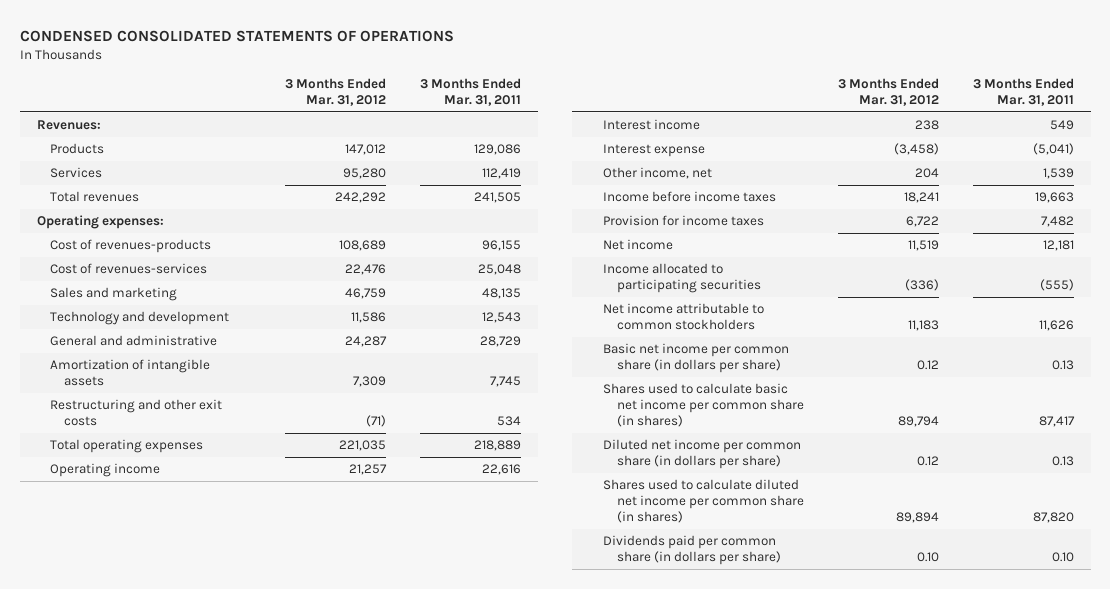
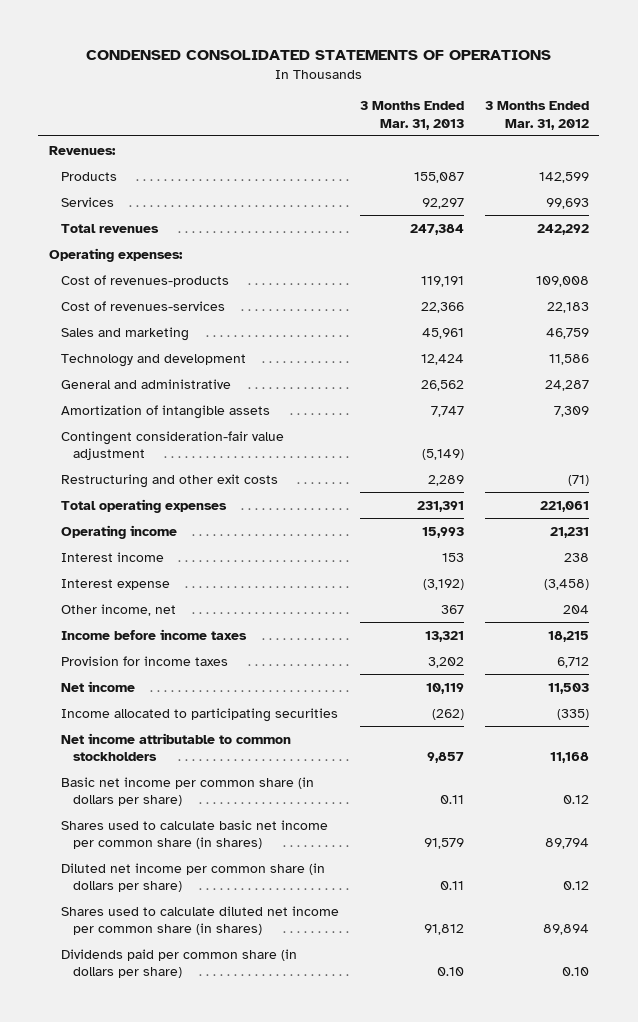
[420,78,522,107] 3 Months Ended Mar. 31, 2011 -> none
none -> [359,101,464,130] 3 Months Ended Mar. 31, 2013
[345,144,387,156] 147,012 -> [538,171,589,183] 142,599
[343,168,387,180] 95,280 -> [545,197,589,209] 99,693
[339,240,387,252] 108,689 -> [535,275,589,287] 109,008
[345,264,387,276] 22,476 -> [546,301,589,313] 22,183
none -> [60,430,284,461] Contingent consideration-fair value adjustment
[339,440,387,452] 221,035 -> [539,500,589,512] 221,061
[349,464,388,476] 21,257 -> [549,526,589,538] 21,231
[903,192,939,204] 18,241 -> [547,630,589,642] 18,215
[905,216,939,228] 6,722 -> [556,656,589,668] 6,712
[907,240,939,252] 11,519 -> [547,682,589,694] 11,503
[904,279,939,292] (336) -> [556,708,589,720] (335)
[907,320,939,332] 11,183 -> [549,752,589,764] 11,168

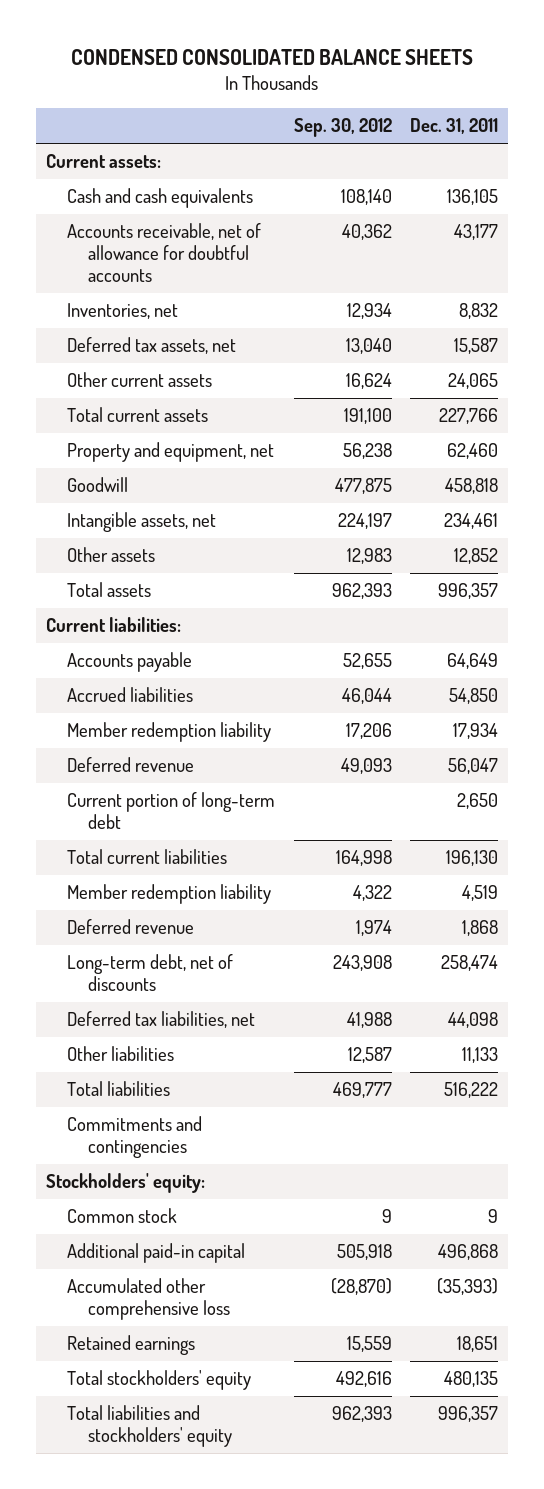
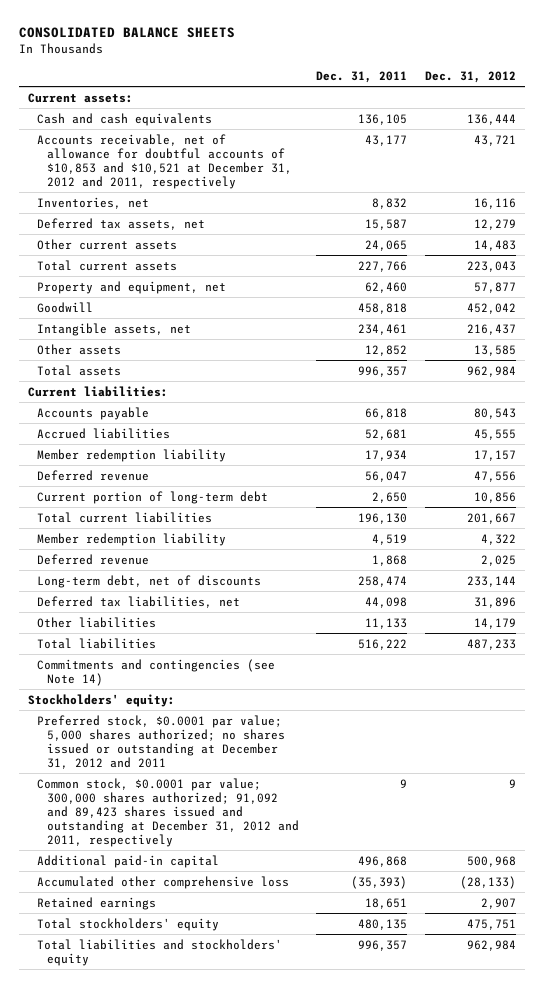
[71,48,474,65] CONDENSED CONSOLIDATED BALANCE SHEETS -> [18,27,235,39] CONSOLIDATED BALANCE SHEETS
[293,118,392,138] Sep. 30, 2012 -> none
none -> [425,70,517,83] Dec. 31, 2012
[66,223,261,282] Accounts receivable, net of allowance for doubtful accounts -> [37,133,292,189] Accounts receivable, net of allowance for doubtful accounts of $10,853 and $10,521 at December 31, 2012 and 2011, respectively
[447,653,499,670] 64,649 -> [365,407,408,419] 66,818
[449,688,499,705] 54,850 -> [365,428,408,440] 52,681
[66,1116,202,1158] Commitments and contingencies -> [37,658,276,686] Commitments and contingencies (see Note 14)
none -> [37,714,285,769] Preferred stock, $0.0001 par value; 5,000 shares authorized; no shares issued or outstanding at December 31, 2012 and 2011
[66,1208,177,1224] Common stock -> [37,777,299,847] Common stock, $0.0001 par value; 300,000 shares authorized; 91,092 and 89,423 shares issued and outstanding at December 31, 2012 and 2011, respectively

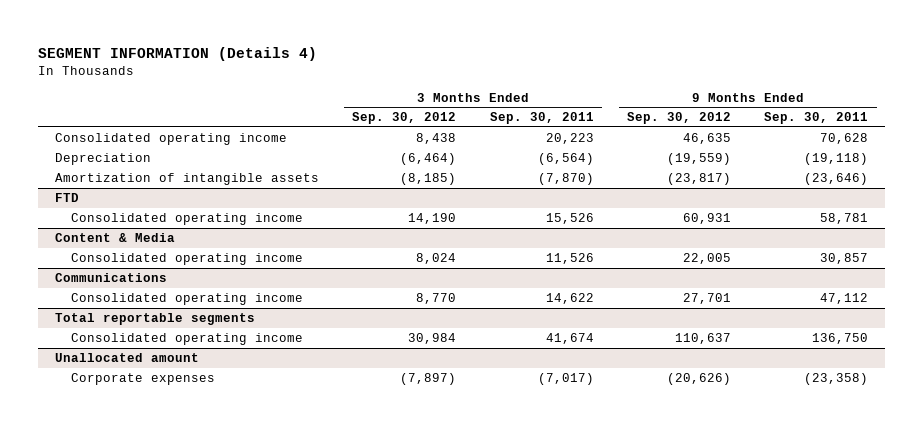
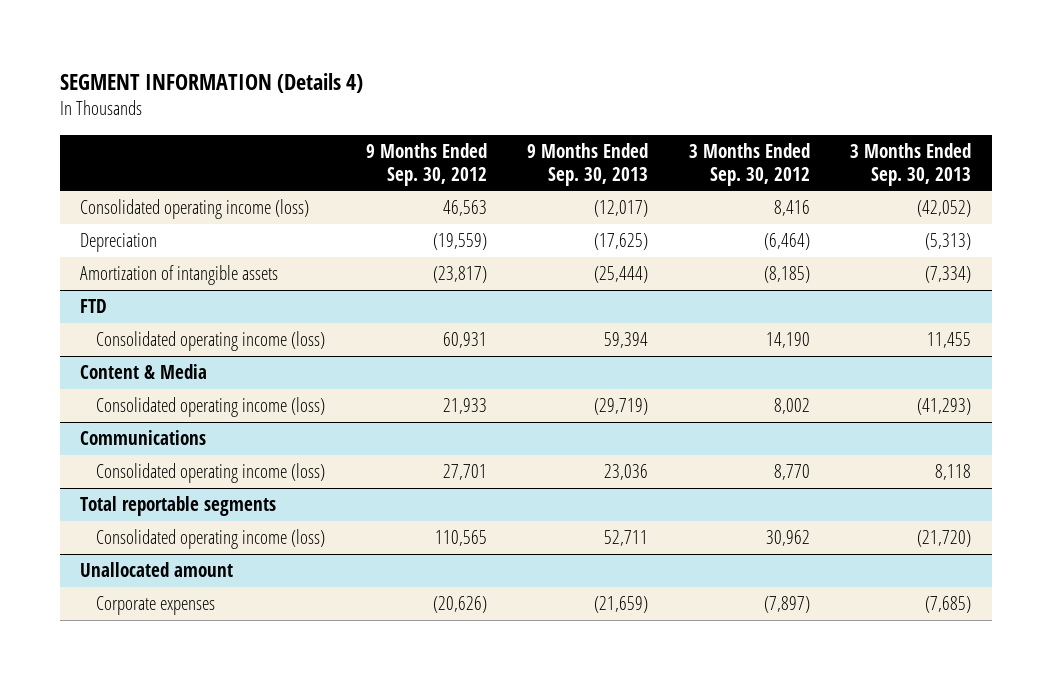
[489,112,594,125] Sep. 30, 2011 -> none
[764,112,869,125] Sep. 30, 2011 -> none
none -> [527,142,649,186] 9 Months Ended Sep. 30, 2013
none -> [850,142,972,186] 3 Months Ended Sep. 30, 2013
[55,132,288,145] Consolidated operating income -> [80,199,310,220] Consolidated operating income (loss)
[416,132,457,144] 8,438 -> [773,200,810,217] 8,416
[683,132,732,144] 46,635 -> [442,200,487,217] 46,563
[71,212,304,225] Consolidated operating income -> [95,331,325,352] Consolidated operating income (loss)
[71,252,304,265] Consolidated operating income -> [95,397,325,418] Consolidated operating income (loss)
[416,252,457,264] 8,024 -> [773,398,810,415] 8,002
[683,252,732,264] 22,005 -> [442,398,487,415] 21,933
[71,292,304,305] Consolidated operating income -> [95,463,325,484] Consolidated operating income (loss)
[71,332,304,345] Consolidated operating income -> [95,529,325,550] Consolidated operating income (loss)
[408,332,457,344] 30,984 -> [765,530,810,547] 30,962
[675,332,732,344] 110,637 -> [434,530,487,547] 110,565

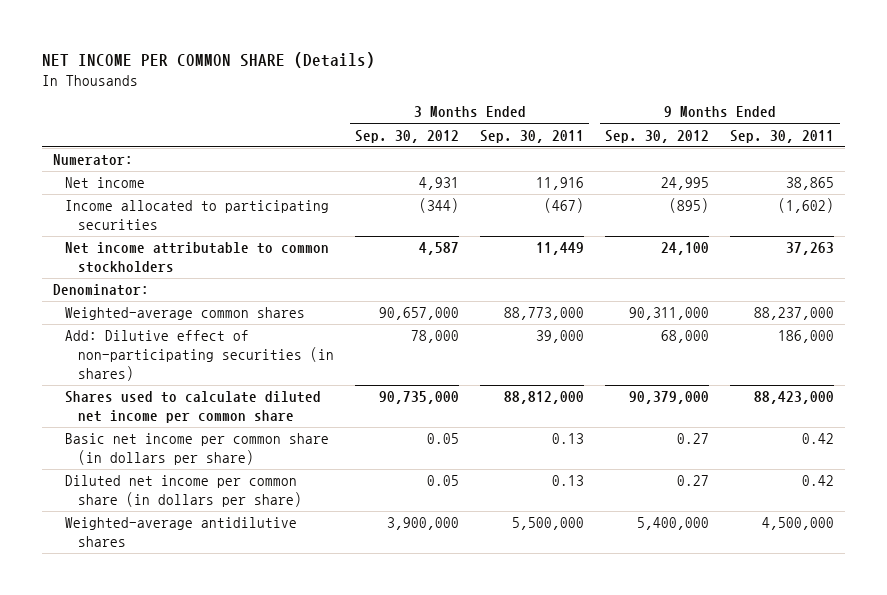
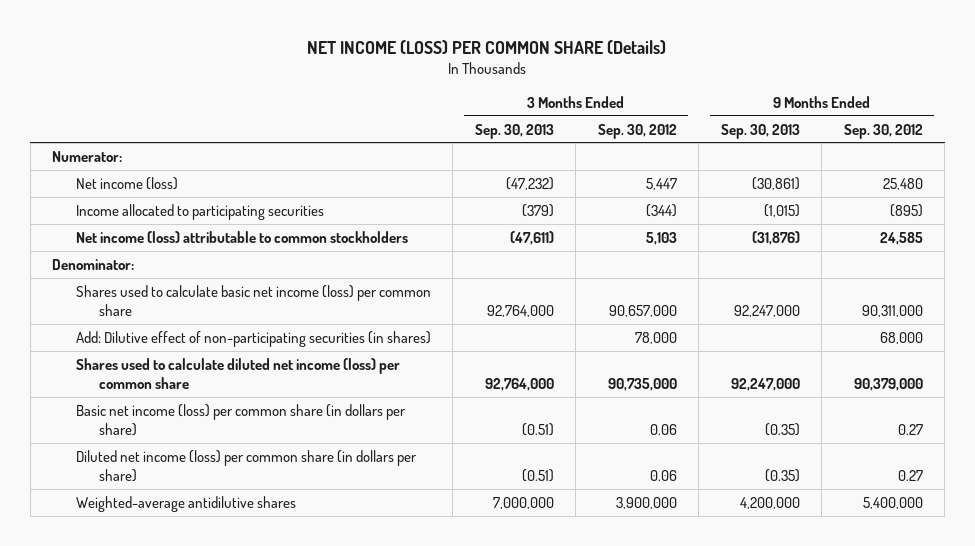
[42,52,376,69] NET INCOME PER COMMON SHARE (Details) -> [307,39,667,54] NET INCOME (LOSS) PER COMMON SHARE (Details)
[480,129,585,143] Sep. 30, 2011 -> none
[730,129,835,143] Sep. 30, 2011 -> none
none -> [474,123,554,139] Sep. 30, 2013
none -> [720,123,800,139] Sep. 30, 2013
[65,177,146,189] Net income -> [75,176,178,190] Net income (loss)
[418,177,459,191] 4,931 -> [645,177,677,190] 5,447
[661,177,710,191] 24,995 -> [882,177,923,190] 25,480
[65,242,330,274] Net income attributable to common stockholders -> [75,230,408,243] Net income (loss) attributable to common stockholders
[418,242,459,256] 4,587 -> [645,231,677,245] 5,103
[661,242,710,256] 24,100 -> [879,231,923,245] 24,585
[65,307,306,321] Weighted-average common shares -> [75,284,431,317] Shares used to calculate basic net income (loss) per common share
[65,391,322,424] Shares used to calculate diluted net income per common share -> [75,357,400,390] Shares used to calculate diluted net income (loss) per common share
[65,433,330,466] Basic net income per common share (in dollars per share) -> [75,403,406,437] Basic net income (loss) per common share (in dollars per share)
[426,433,459,445] 0.05 -> [649,424,677,436] 0.06
[65,475,302,508] Diluted net income per common share (in dollars per share) -> [75,449,417,483] Diluted net income (loss) per common share (in dollars per share)
[426,475,459,487] 0.05 -> [649,470,677,482] 0.06

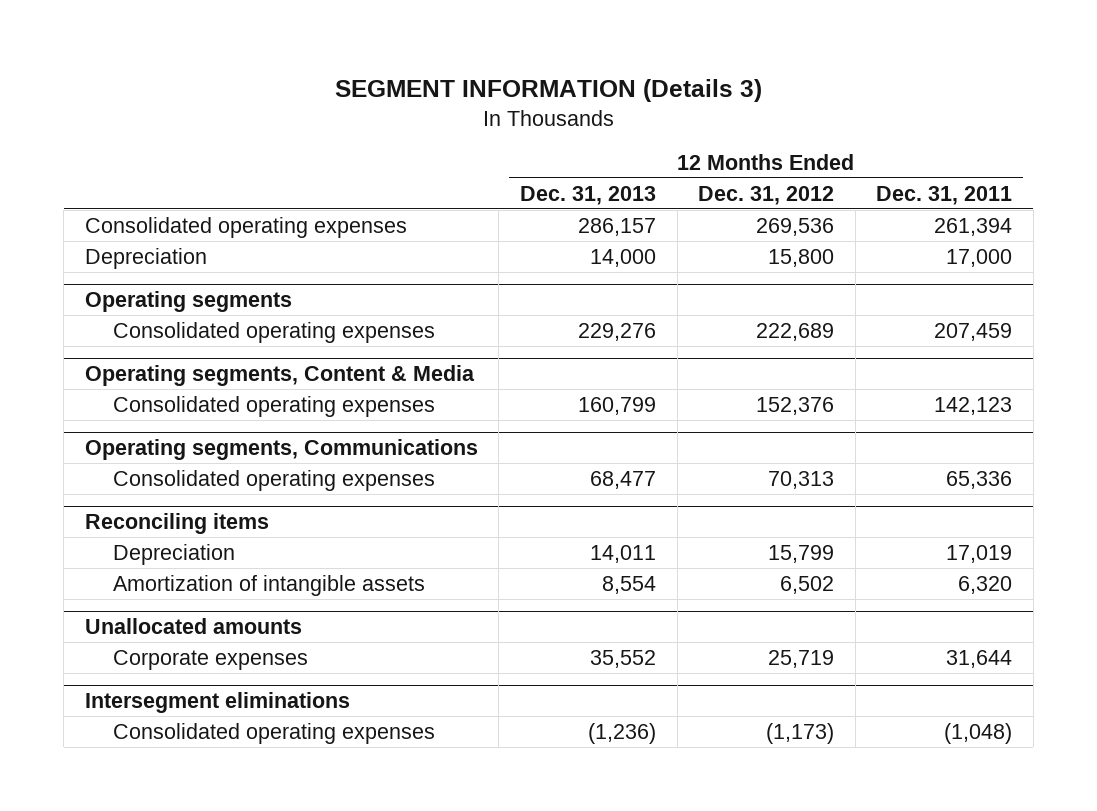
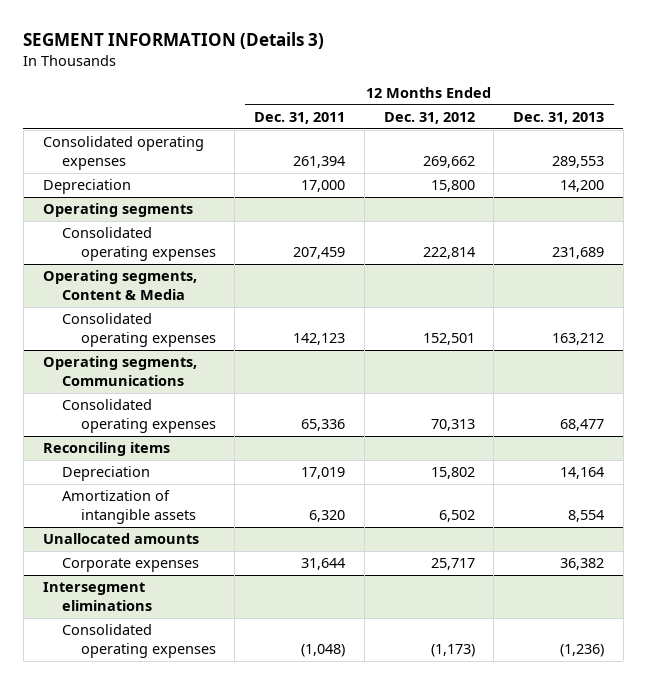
[577,217,656,236] 286,157 -> [552,155,605,168] 289,553
[756,217,835,236] 269,536 -> [422,155,475,168] 269,662
[589,248,656,267] 14,000 -> [560,180,605,193] 14,200
[577,322,656,341] 229,276 -> [552,246,605,259] 231,689
[756,322,835,341] 222,689 -> [422,246,475,259] 222,814
[577,396,656,415] 160,799 -> [552,332,605,345] 163,212
[756,396,835,415] 152,376 -> [422,332,475,345] 152,501
[589,544,656,563] 14,011 -> [560,467,605,480] 14,164
[768,544,835,563] 15,799 -> [430,467,475,480] 15,802
[589,649,656,668] 35,552 -> [560,558,605,571] 36,382
[768,649,835,668] 25,719 -> [430,558,475,571] 25,717

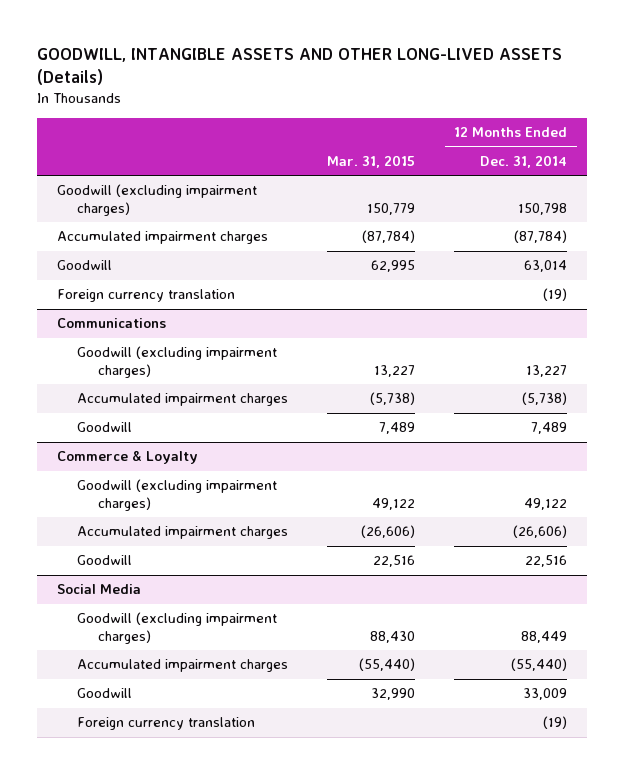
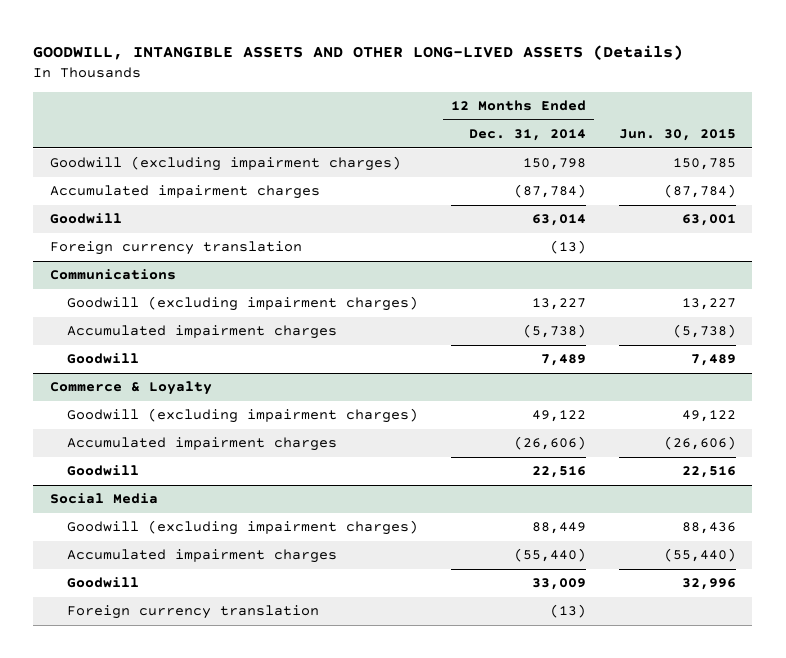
[327,154,416,168] Mar. 31, 2015 -> none
none -> [619,129,737,142] Jun. 30, 2015
[543,288,568,302] (19) -> [550,240,587,255] (13)
[543,716,568,730] (19) -> [550,604,587,619] (13)

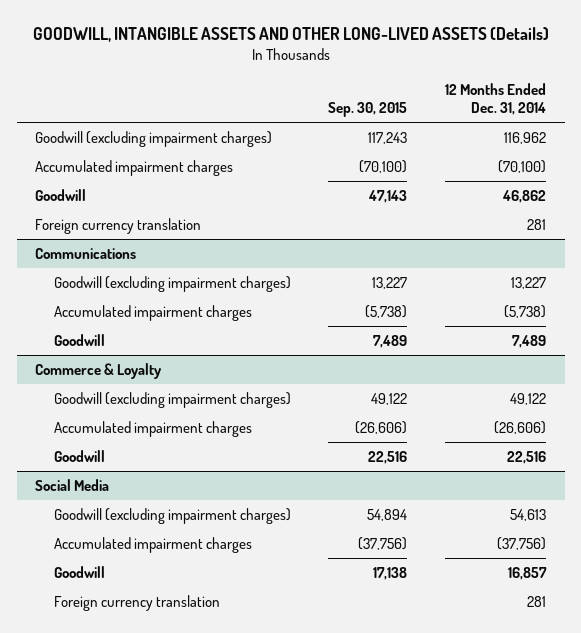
[619,129,737,142] Jun. 30, 2015 -> none
none -> [328,102,408,118] Sep. 30, 2015
[523,158,587,171] 150,798 -> [503,131,546,144] 116,962
[514,184,587,199] (87,784) -> [497,159,546,173] (70,100)
[532,214,587,227] 63,014 -> [501,189,546,203] 46,862
[550,240,587,255] (13) -> [526,218,546,230] 281
[532,522,587,535] 88,449 -> [509,508,546,521] 54,613
[514,548,587,563] (55,440) -> [496,536,546,550] (37,756)
[532,578,587,591] 33,009 -> [507,566,547,580] 16,857
[550,604,587,619] (13) -> [526,595,546,607] 281

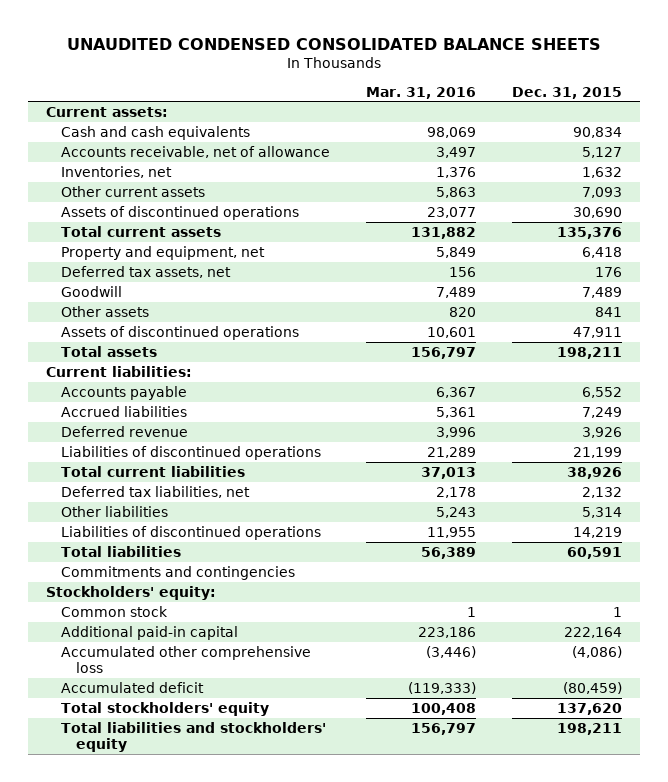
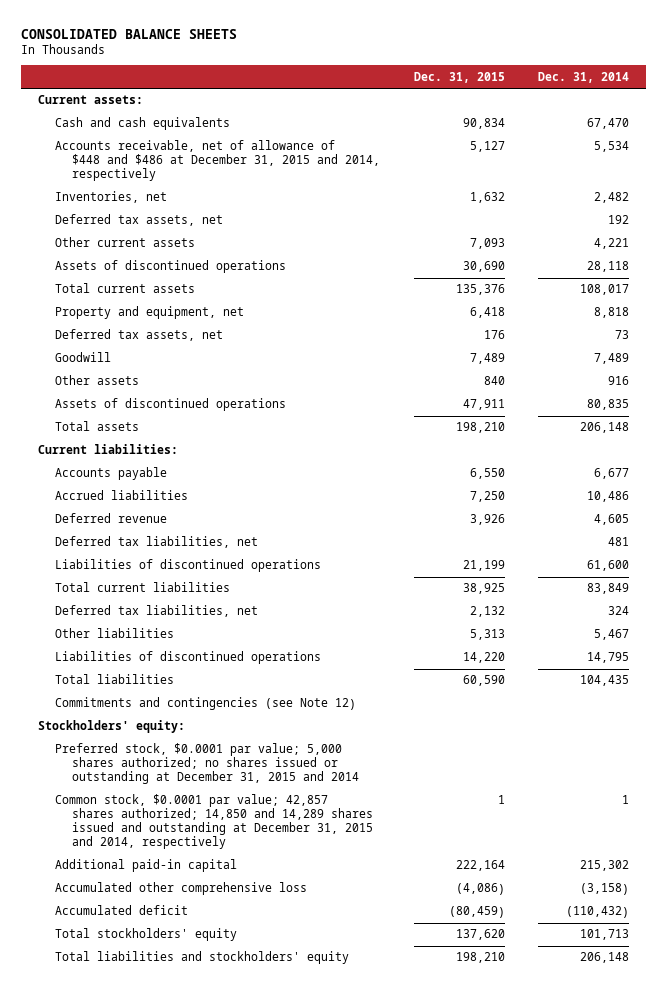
[67,37,602,50] UNAUDITED CONDENSED CONSOLIDATED BALANCE SHEETS -> [21,28,238,39] CONSOLIDATED BALANCE SHEETS
[365,86,476,99] Mar. 31, 2016 -> none
none -> [538,71,630,83] Dec. 31, 2014
[61,145,331,158] Accounts receivable, net of allowance -> [55,140,381,182] Accounts receivable, net of allowance of $448 and $486 at December 31, 2015 and 2014, respectively
none -> [55,214,224,227] Deferred tax assets, net
[594,306,622,317] 841 -> [483,376,505,386] 840
[556,346,622,359] 198,211 -> [455,422,505,434] 198,210
[581,386,622,398] 6,552 -> [469,468,505,480] 6,550
[581,406,622,418] 7,249 -> [469,491,505,503] 7,250
none -> [55,536,259,549] Deferred tax liabilities, net
[566,466,622,479] 38,926 -> [462,583,505,595] 38,925
[581,506,622,518] 5,314 -> [469,629,505,641] 5,313
[572,526,622,538] 14,219 -> [462,652,505,664] 14,220
[566,546,622,559] 60,591 -> [462,675,505,687] 60,590
[61,565,296,580] Commitments and contingencies -> [55,697,357,711] Commitments and contingencies (see Note 12)
none -> [55,743,360,785] Preferred stock, $0.0001 par value; 5,000 shares authorized; no shares issued or outstanding at December 31, 2015 and 2014
[61,605,169,617] Common stock -> [55,794,374,850] Common stock, $0.0001 par value; 42,857 shares authorized; 14,850 and 14,289 shares issued and outstanding at December 31, 2015 and 2014, respectively
[556,722,622,735] 198,211 -> [455,952,505,964] 198,210

